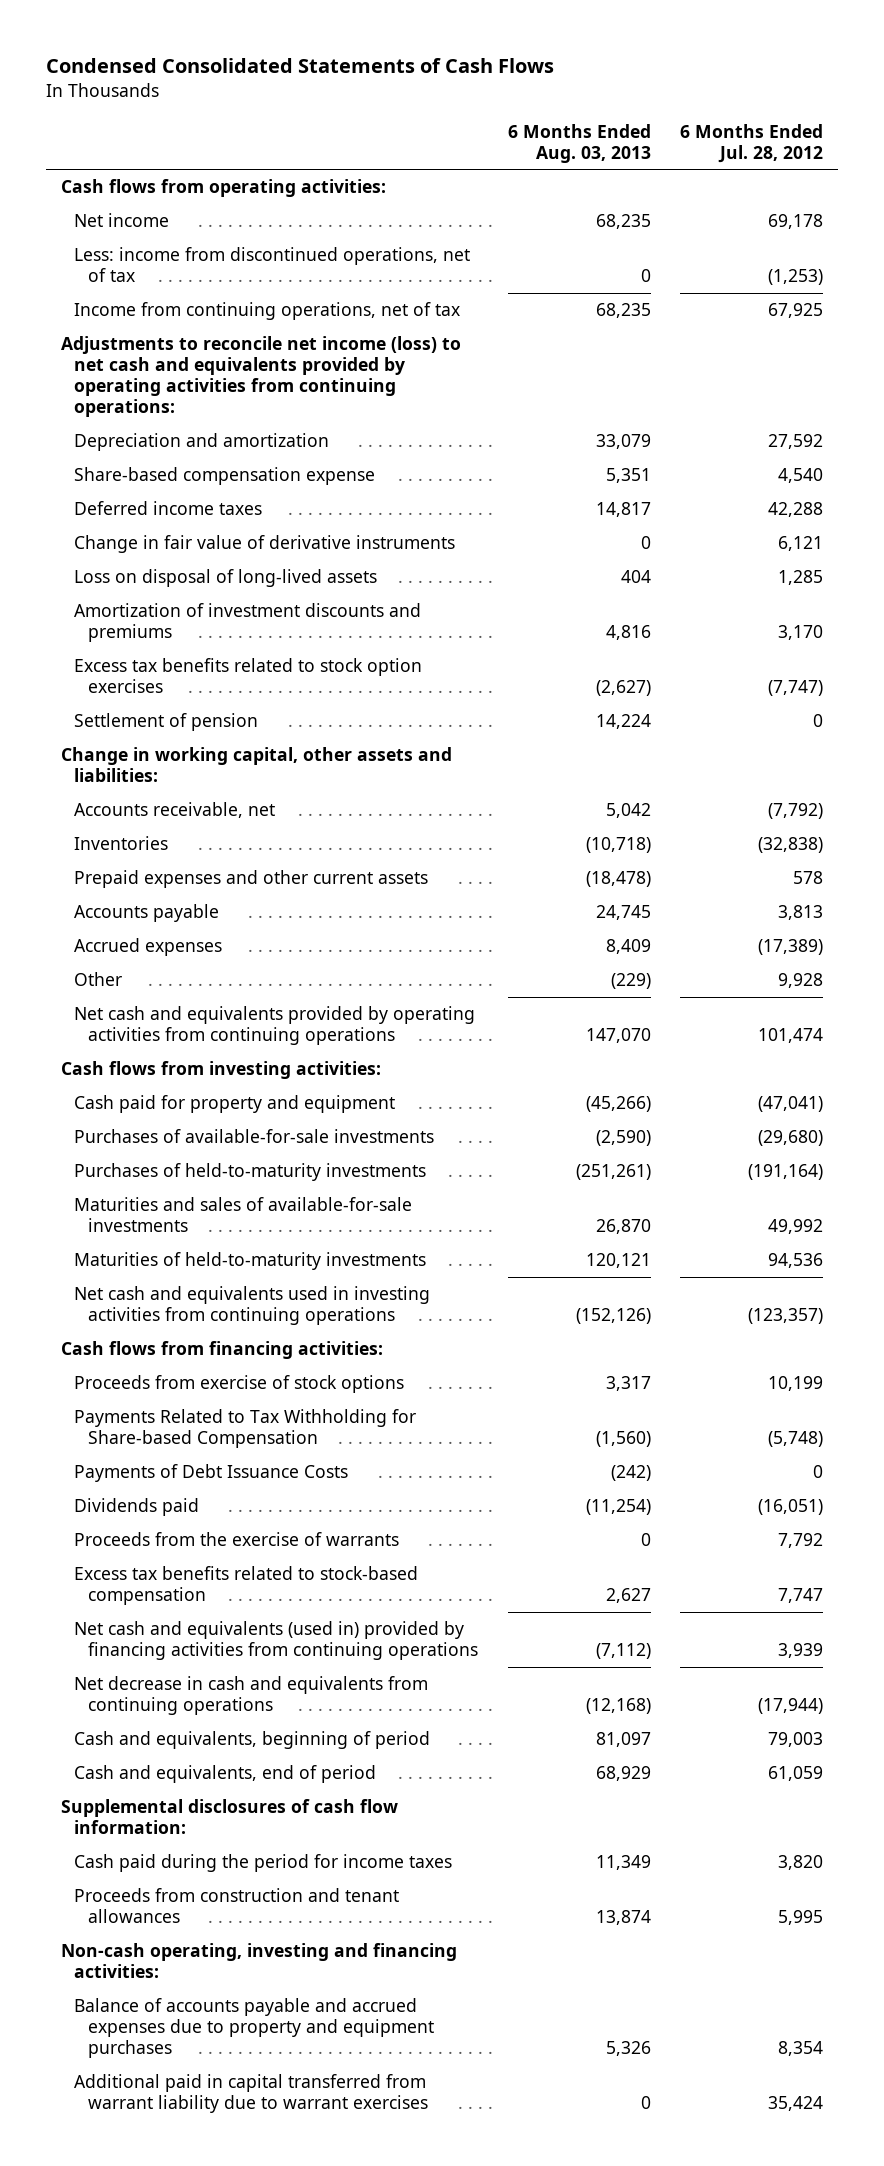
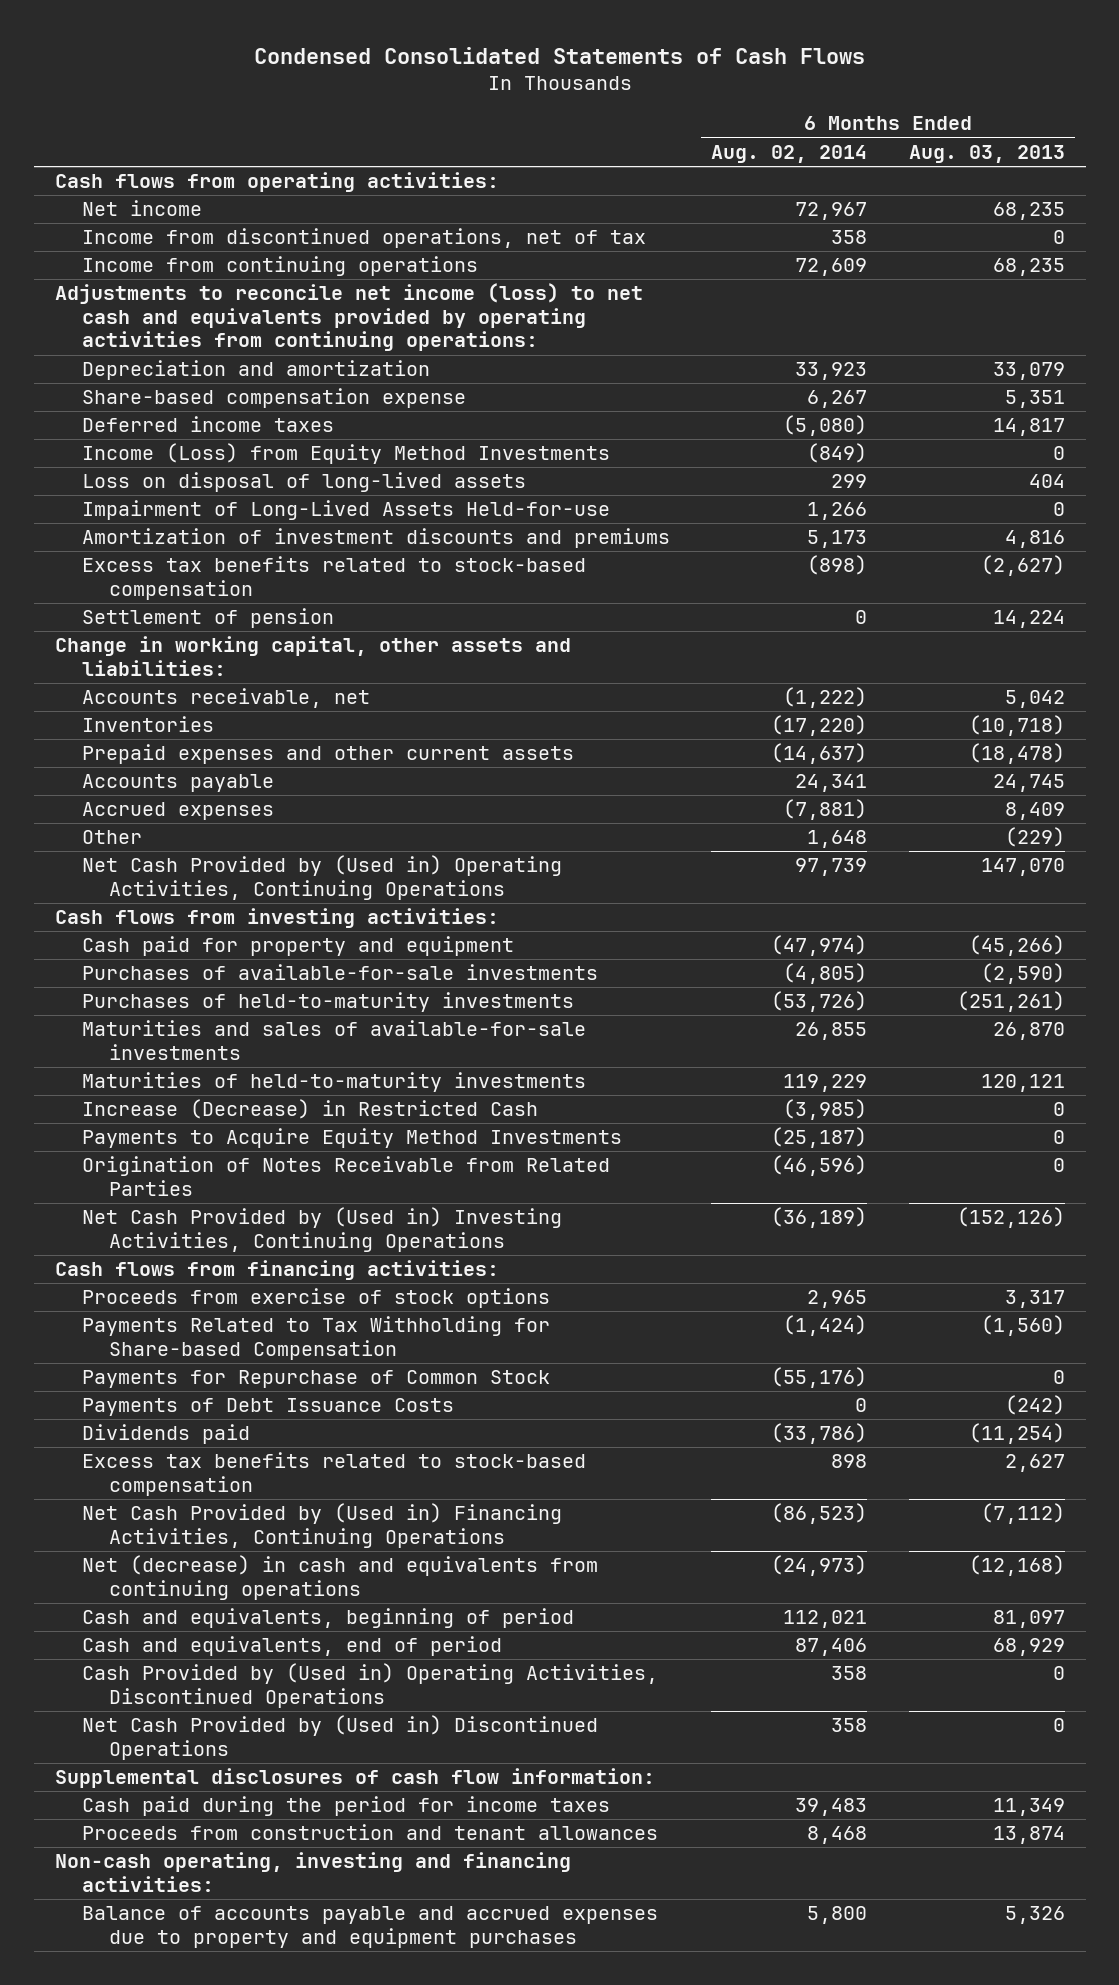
[680,123,824,163] 6 Months Ended Jul. 28, 2012 -> none
none -> [711,144,868,163] Aug. 02, 2014
[74,247,471,283] Less: income from discontinued operations, net of tax -> [81,228,646,249] Income from discontinued operations, net of tax
[74,302,461,321] Income from continuing operations, net of tax -> [81,256,478,277] Income from continuing operations
[74,535,456,554] Change in fair value of derivative instruments -> none
none -> [81,443,610,465] Income (Loss) from Equity Method Investments
none -> [81,500,610,521] Impairment of Long-Lived Assets Held-for-use
[74,658,423,694] Excess tax benefits related to stock option exercises -> [81,556,586,600] Excess tax benefits related to stock-based compensation
[74,1006,476,1046] Net cash and equivalents provided by operating activities from continuing operations -> [81,855,562,900] Net Cash Provided by (Used in) Operating Activities, Continuing Operations
none -> [81,1099,538,1120] Increase (Decrease) in Restricted Cash
none -> [81,1128,622,1149] Payments to Acquire Equity Method Investments
none -> [81,1156,610,1196] Origination of Notes Receivable from Related Parties
[74,1286,431,1326] Net cash and equivalents used in investing activities from continuing operations -> [81,1207,562,1252] Net Cash Provided by (Used in) Investing Activities, Continuing Operations
none -> [81,1370,550,1389] Payments for Repurchase of Common Stock
[74,1532,400,1547] Proceeds from the exercise of warrants -> none
[74,1621,479,1661] Net cash and equivalents (used in) provided by financing activities from continuing operations -> [81,1503,562,1548] Net Cash Provided by (Used in) Financing Activities, Continuing Operations
[74,1676,429,1716] Net decrease in cash and equivalents from continuing operations -> [81,1555,598,1600] Net (decrease) in cash and equivalents from continuing operations
none -> [81,1663,658,1708] Cash Provided by (Used in) Operating Activities, Discontinued Operations
none -> [81,1715,598,1760] Net Cash Provided by (Used in) Discontinued Operations
[74,2074,429,2114] Additional paid in capital transferred from warrant liability due to warrant exercises -> none

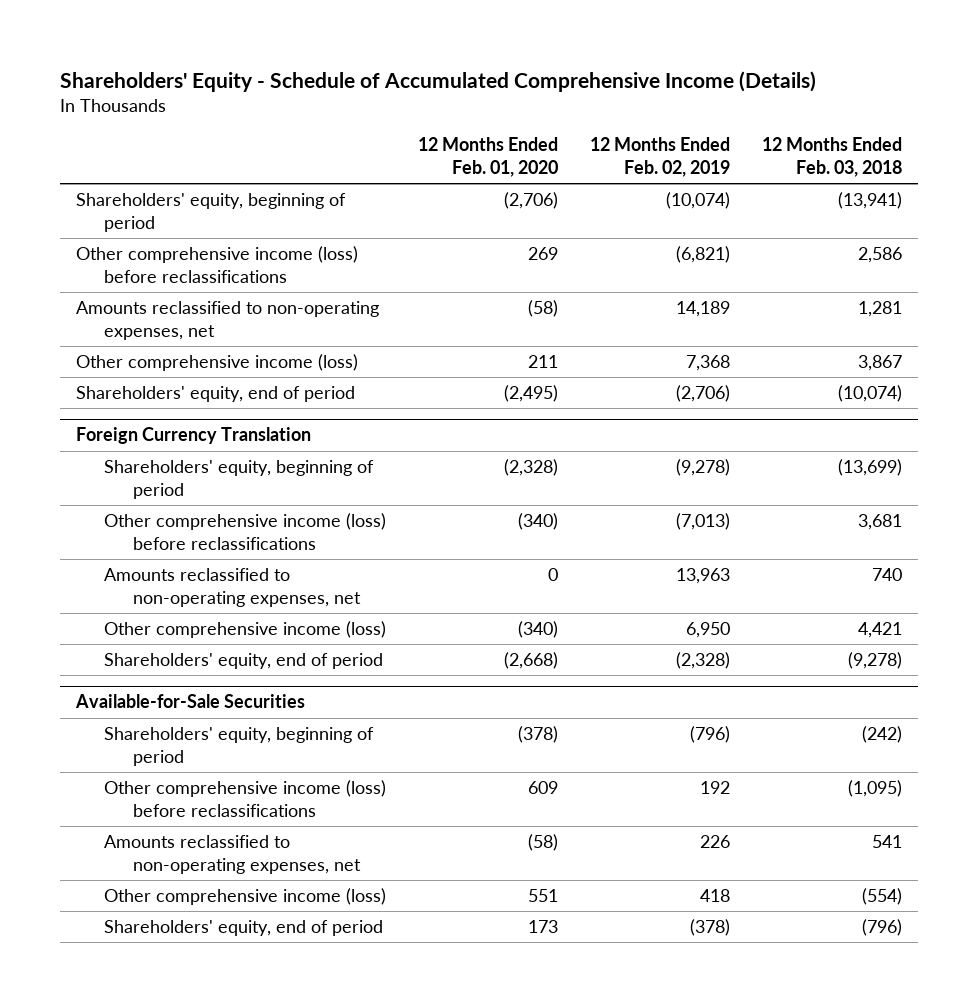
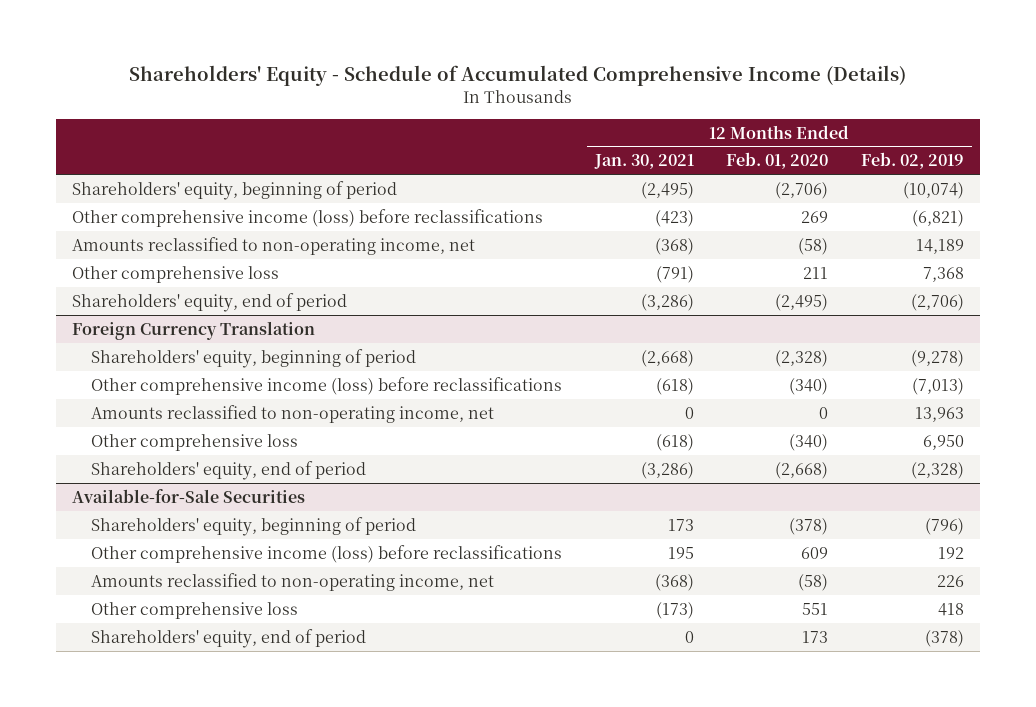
[762,137,903,178] 12 Months Ended Feb. 03, 2018 -> none
none -> [593,154,694,170] Jan. 30, 2021
[76,301,380,340] Amounts reclassified to non-operating expenses, net -> [71,236,475,255] Amounts reclassified to non-operating income, net
[76,354,359,372] Other comprehensive income (loss) -> [71,265,279,283] Other comprehensive loss
[104,568,361,607] Amounts reclassified to non-operating expenses, net -> [91,404,495,423] Amounts reclassified to non-operating income, net
[104,621,387,639] Other comprehensive income (loss) -> [91,433,299,451] Other comprehensive loss
[104,835,361,874] Amounts reclassified to non-operating expenses, net -> [91,572,495,591] Amounts reclassified to non-operating income, net
[104,888,387,906] Other comprehensive income (loss) -> [91,601,299,619] Other comprehensive loss

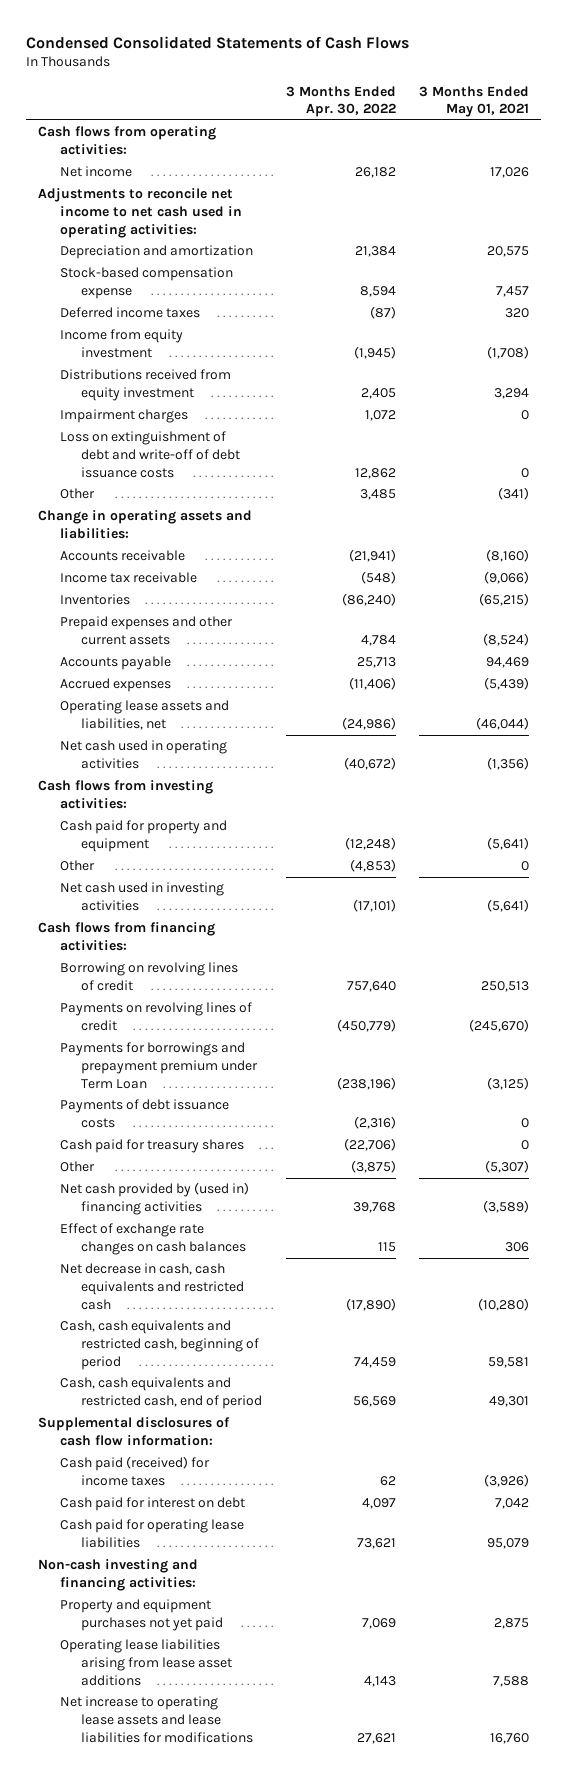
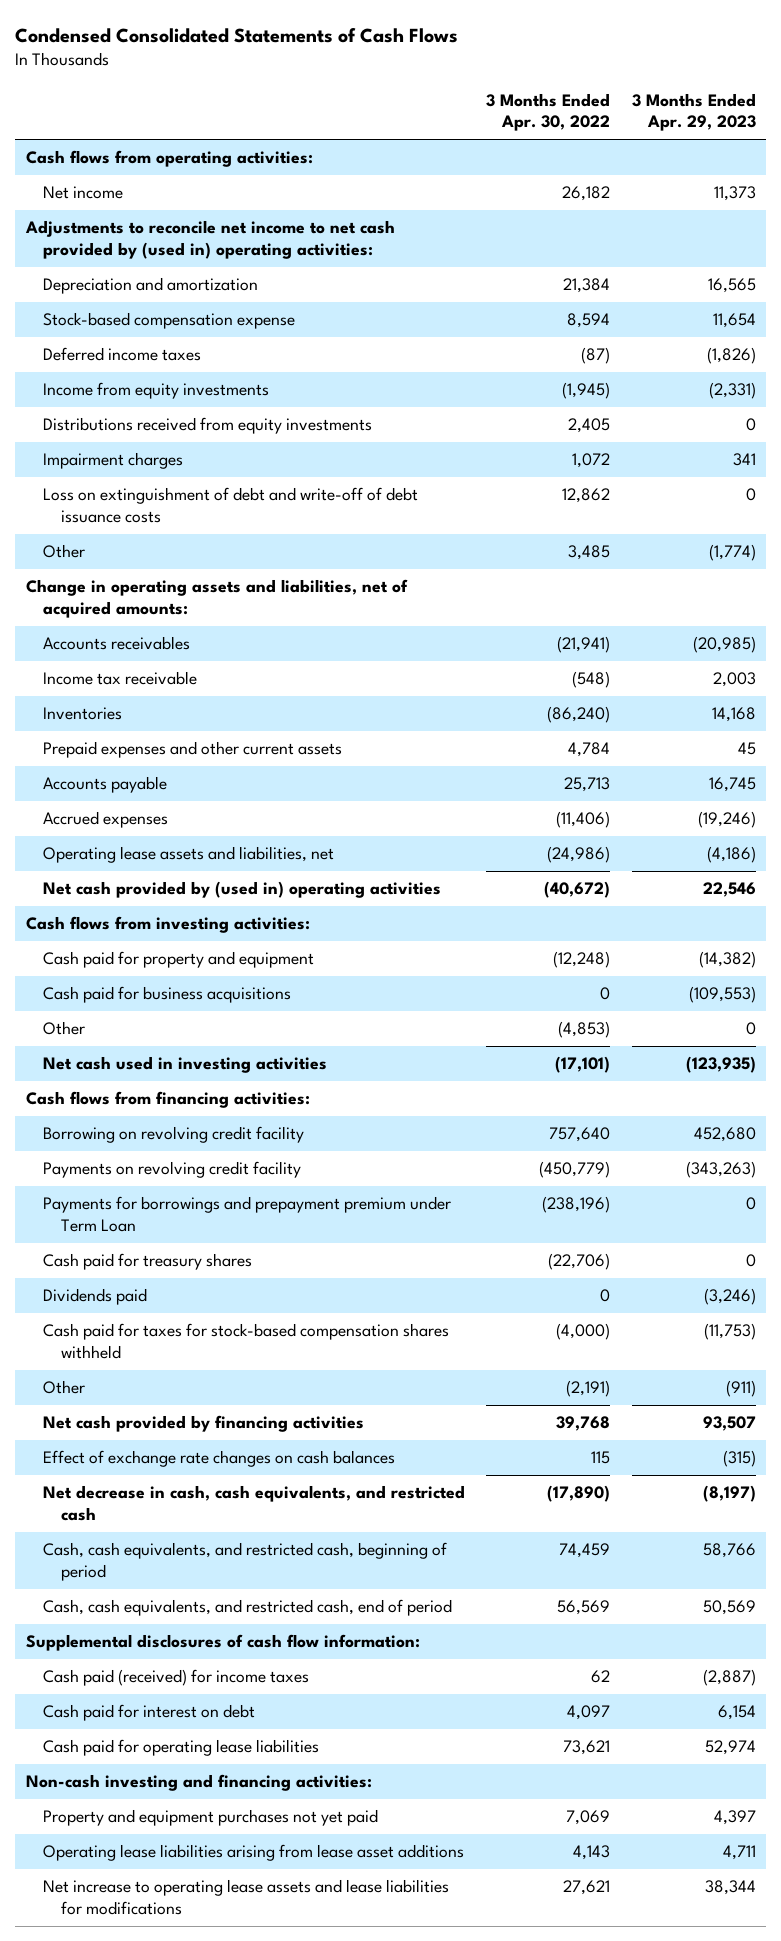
[419,85,530,118] 3 Months Ended May 01, 2021 -> none
none -> [631,92,756,132] 3 Months Ended Apr. 29, 2023
[38,188,242,238] Adjustments to reconcile net income to net cash used in operating activities: -> [24,220,395,259] Adjustments to reconcile net income to net cash provided by (used in) operating activities:
[59,329,183,359] Income from equity investment -> [43,382,270,400] Income from equity investments
[59,369,231,402] Distributions received from equity investment -> [43,417,373,435] Distributions received from equity investments
[38,510,253,540] Change in operating assets and liabilities: -> [25,579,408,618] Change in operating assets and liabilities, net of acquired amounts:
[59,550,185,562] Accounts receivable -> [43,636,191,651] Accounts receivables
[59,740,227,770] Net cash used in operating activities -> [43,881,442,899] Net cash provided by (used in) operating activities
none -> [43,986,292,1004] Cash paid for business acquisitions
[59,962,238,992] Borrowing on revolving lines of credit -> [43,1126,305,1144] Borrowing on revolving credit facility
[59,1002,252,1032] Payments on revolving lines of credit -> [43,1161,302,1179] Payments on revolving credit facility
[59,1099,229,1129] Payments of debt issuance costs -> none
none -> [43,1288,148,1306] Dividends paid
none -> [43,1323,450,1359] Cash paid for taxes for stock-based compensation shares withheld
[350,1160,396,1174] (3,875) -> [566,1380,611,1398] (2,191)
[59,1182,249,1216] Net cash provided by (used in) financing activities -> [43,1415,365,1433] Net cash provided by financing activities
[59,1263,245,1310] Net decrease in cash, cash equivalents and restricted cash -> [43,1485,466,1521] Net decrease in cash, cash equivalents, and restricted cash
[59,1320,260,1370] Cash, cash equivalents and restricted cash, beginning of period -> [43,1542,448,1581] Cash, cash equivalents, and restricted cash, beginning of period
[59,1377,263,1410] Cash, cash equivalents and restricted cash, end of period -> [43,1599,453,1617] Cash, cash equivalents, and restricted cash, end of period

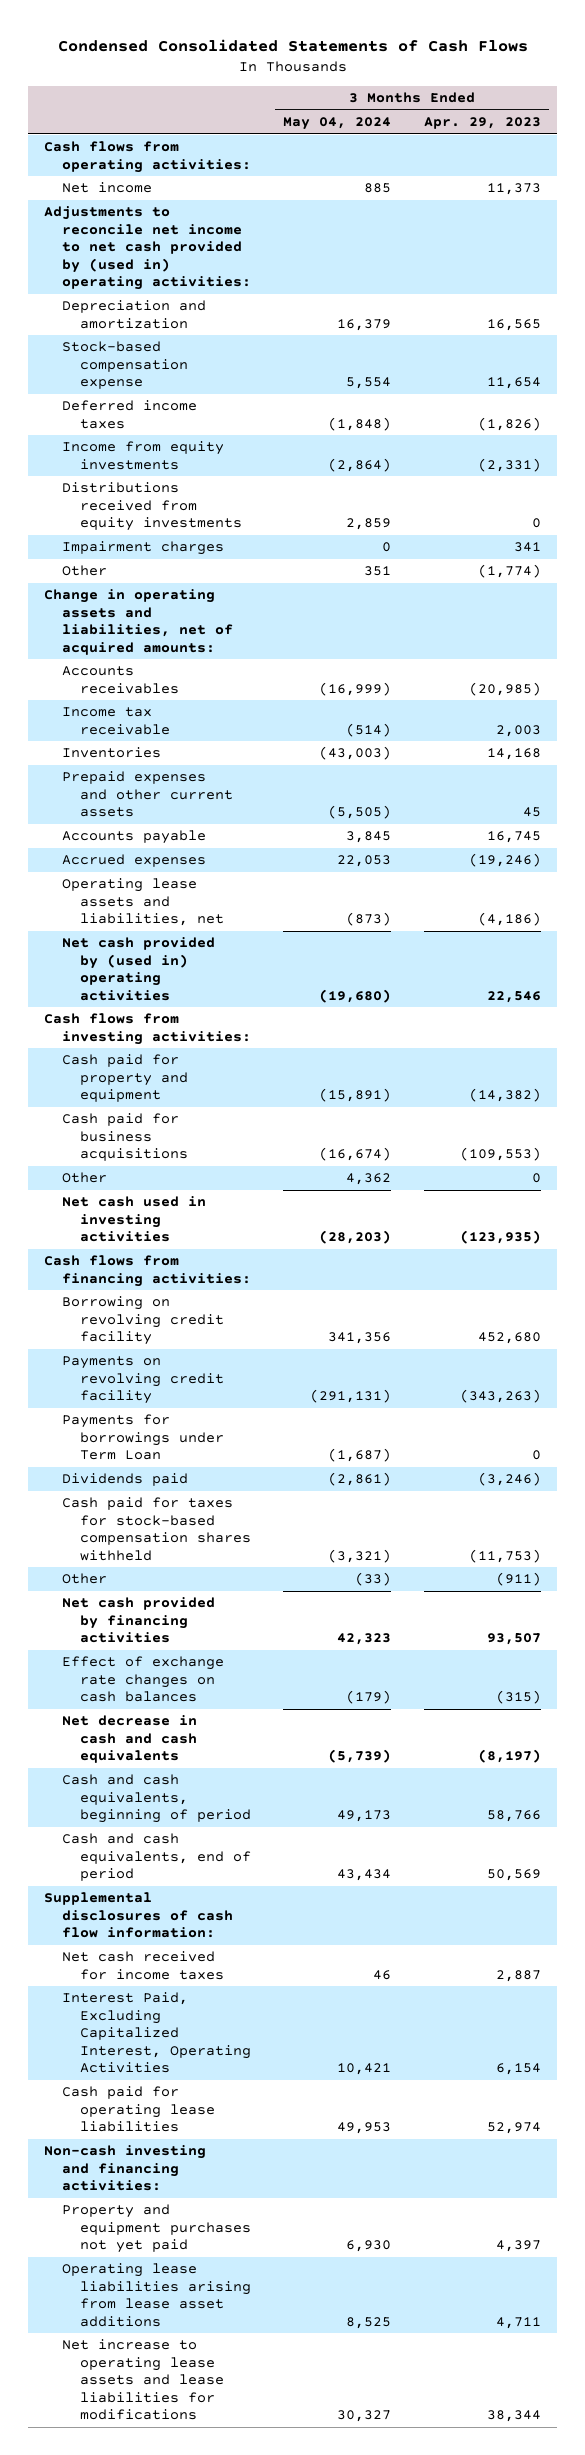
[486,92,611,132] 3 Months Ended Apr. 30, 2022 -> none
none -> [283,117,392,131] May 04, 2024
[43,487,419,523] Loss on extinguishment of debt and write-off of debt issuance costs -> none
[43,1253,253,1271] Cash paid for treasury shares -> none
[43,1196,452,1232] Payments for borrowings and prepayment premium under Term Loan -> [62,1414,224,1461] Payments for borrowings under Term Loan
[43,1485,466,1521] Net decrease in cash, cash equivalents, and restricted cash -> [62,1715,198,1764] Net decrease in cash and cash equivalents
[43,1542,448,1581] Cash, cash equivalents, and restricted cash, beginning of period -> [62,1774,251,1824] Cash and cash equivalents, beginning of period
[43,1599,453,1617] Cash, cash equivalents, and restricted cash, end of period -> [62,1833,251,1882] Cash and cash equivalents, end of period
[43,1669,310,1687] Cash paid (received) for income taxes -> [62,1951,224,1980] Net cash received for income taxes
[702,1669,756,1687] (2,887) -> [495,1969,541,1982] 2,887
[43,1704,256,1722] Cash paid for interest on debt -> [62,1992,251,2074] Interest Paid, Excluding Capitalized Interest, Operating Activities

